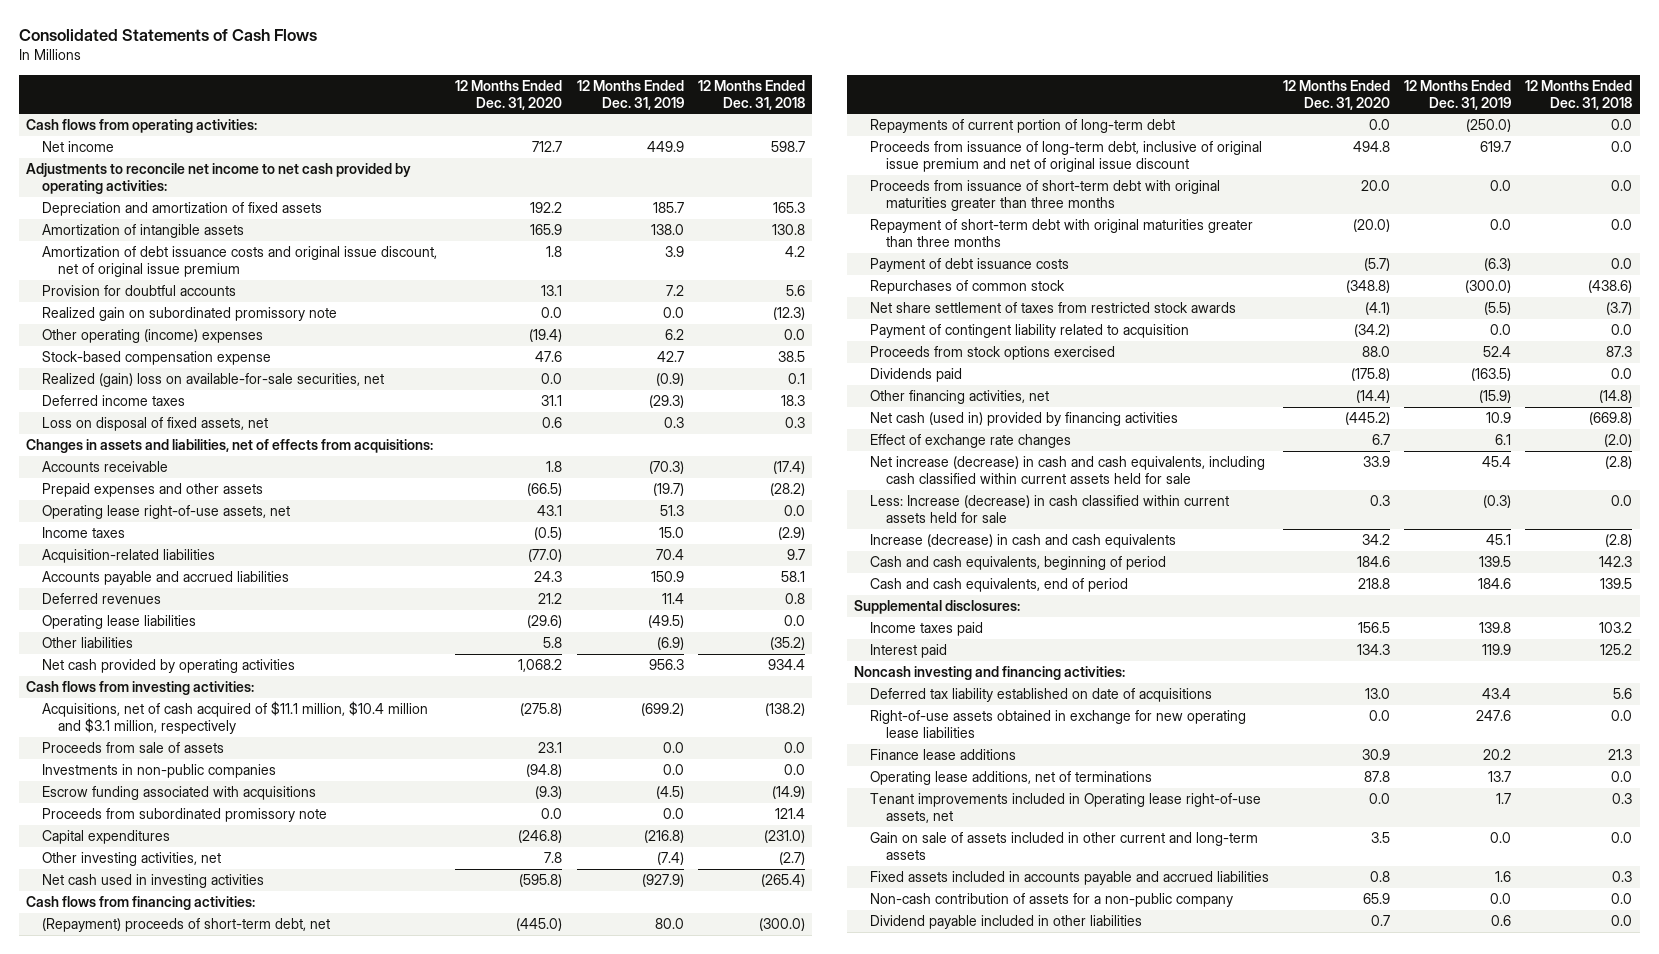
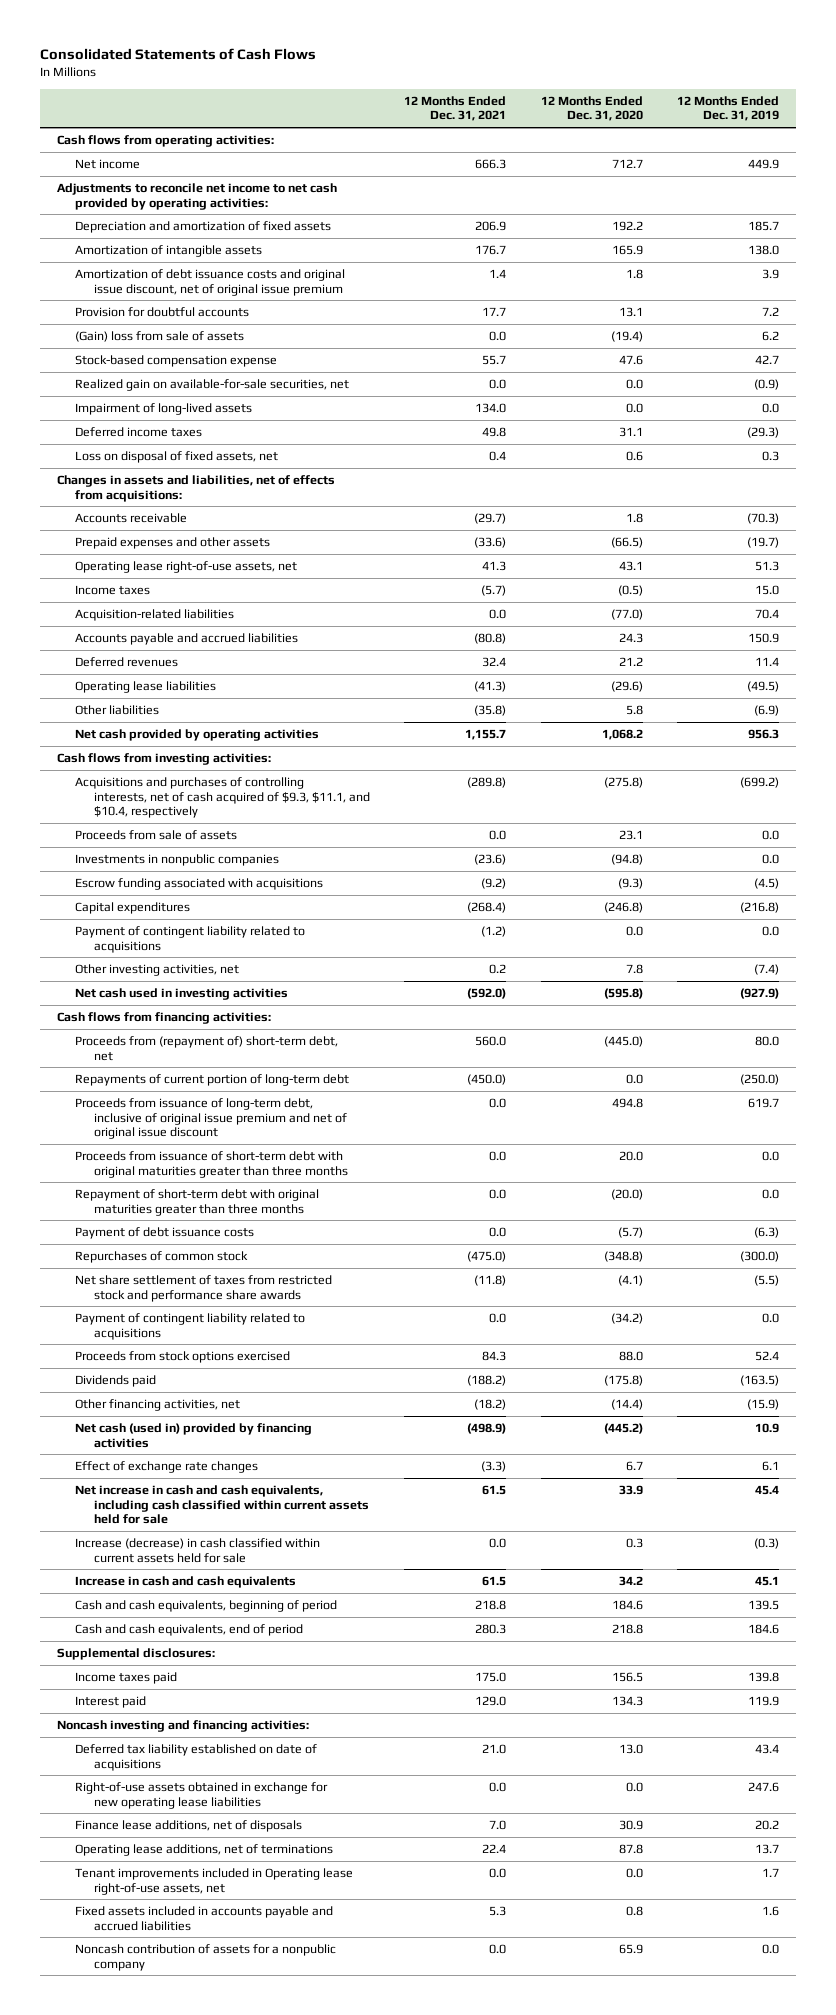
[697,79,805,110] 12 Months Ended Dec. 31, 2018 -> none
none -> [404,95,507,122] 12 Months Ended Dec. 31, 2021
[42,306,338,321] Realized gain on subordinated promissory note -> none
[42,328,264,343] Other operating (income) expenses -> [75,331,245,343] (Gain) loss from sale of assets
[42,372,385,387] Realized (gain) loss on available-for-sale securities, net -> [75,379,350,392] Realized gain on available-for-sale securities, net
none -> [75,403,253,416] Impairment of long-lived assets
[42,700,429,735] Acquisitions, net of cash acquired of $11.1 million, $10.4 million and $3.1 million, respectively -> [75,777,370,818] Acquisitions and purchases of controlling interests, net of cash acquired of $9.3, $11.1, and $10.4, respectively
[42,763,277,778] Investments in non-public companies -> [75,854,280,867] Investments in nonpublic companies
[42,807,328,822] Proceeds from subordinated promissory note -> none
none -> [75,926,306,953] Payment of contingent liability related to acquisitions
[42,917,331,932] (Repayment) proceeds of short-term debt, net -> [75,1036,339,1061] Proceeds from (repayment of) short-term debt, net
[869,301,1236,313] Net share settlement of taxes from restricted stock awards -> [75,1275,333,1302] Net share settlement of taxes from restricted stock and performance share awards
[869,323,1189,338] Payment of contingent liability related to acquisition -> [75,1313,306,1340] Payment of contingent liability related to acquisitions
[869,455,1265,485] Net increase (decrease) in cash and cash equivalents, including cash classified within current assets held for sale -> [75,1485,369,1524] Net increase in cash and cash equivalents, including cash classified within current assets held for sale
[869,494,1229,524] Less: Increase (decrease) in cash classified within current assets held for sale -> [75,1538,321,1563] Increase (decrease) in cash classified within current assets held for sale
[869,533,1176,548] Increase (decrease) in cash and cash equivalents -> [75,1576,297,1589] Increase in cash and cash equivalents
[869,748,1016,760] Finance lease additions -> [75,1820,303,1833] Finance lease additions, net of disposals
[869,831,1258,861] Gain on sale of assets included in other current and long-term assets -> none
[869,914,1142,929] Dividend payable included in other liabilities -> none
[869,892,1233,907] Non-cash contribution of assets for a non-public company -> [75,1944,337,1971] Noncash contribution of assets for a nonpublic company

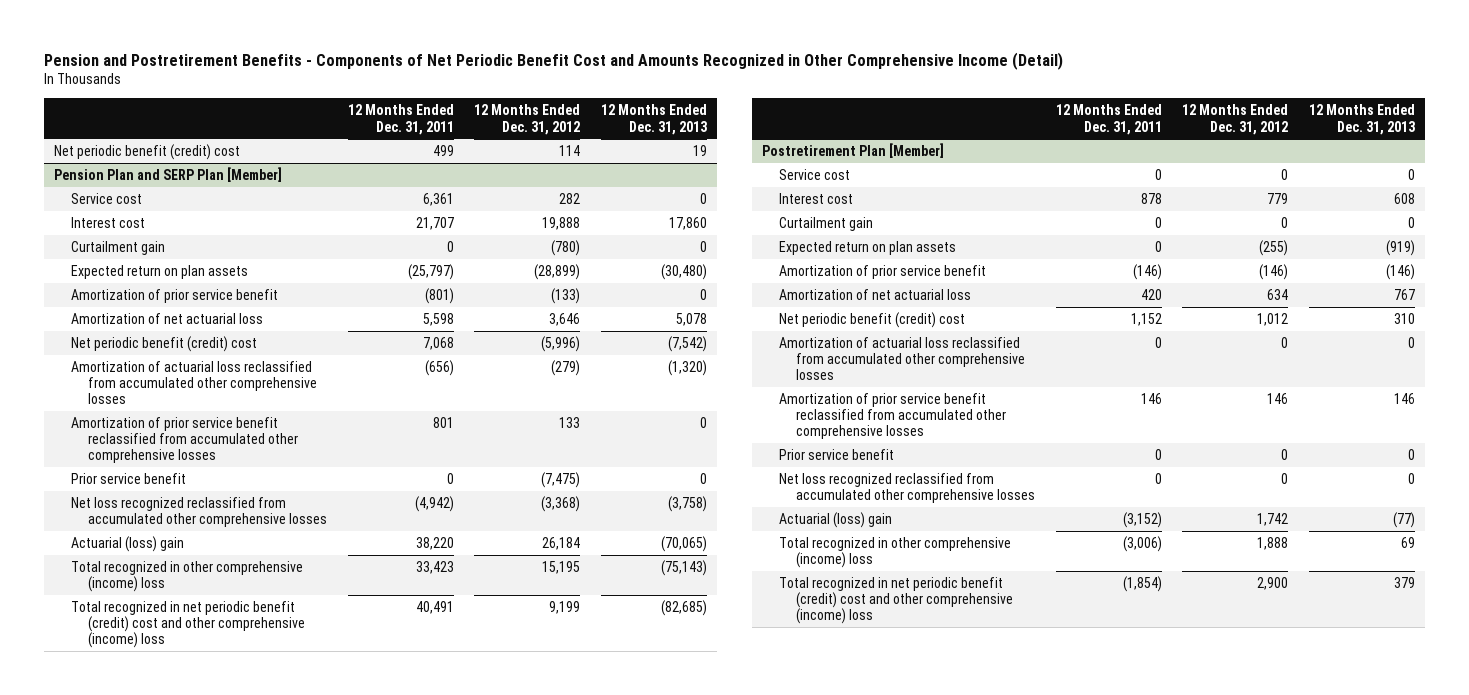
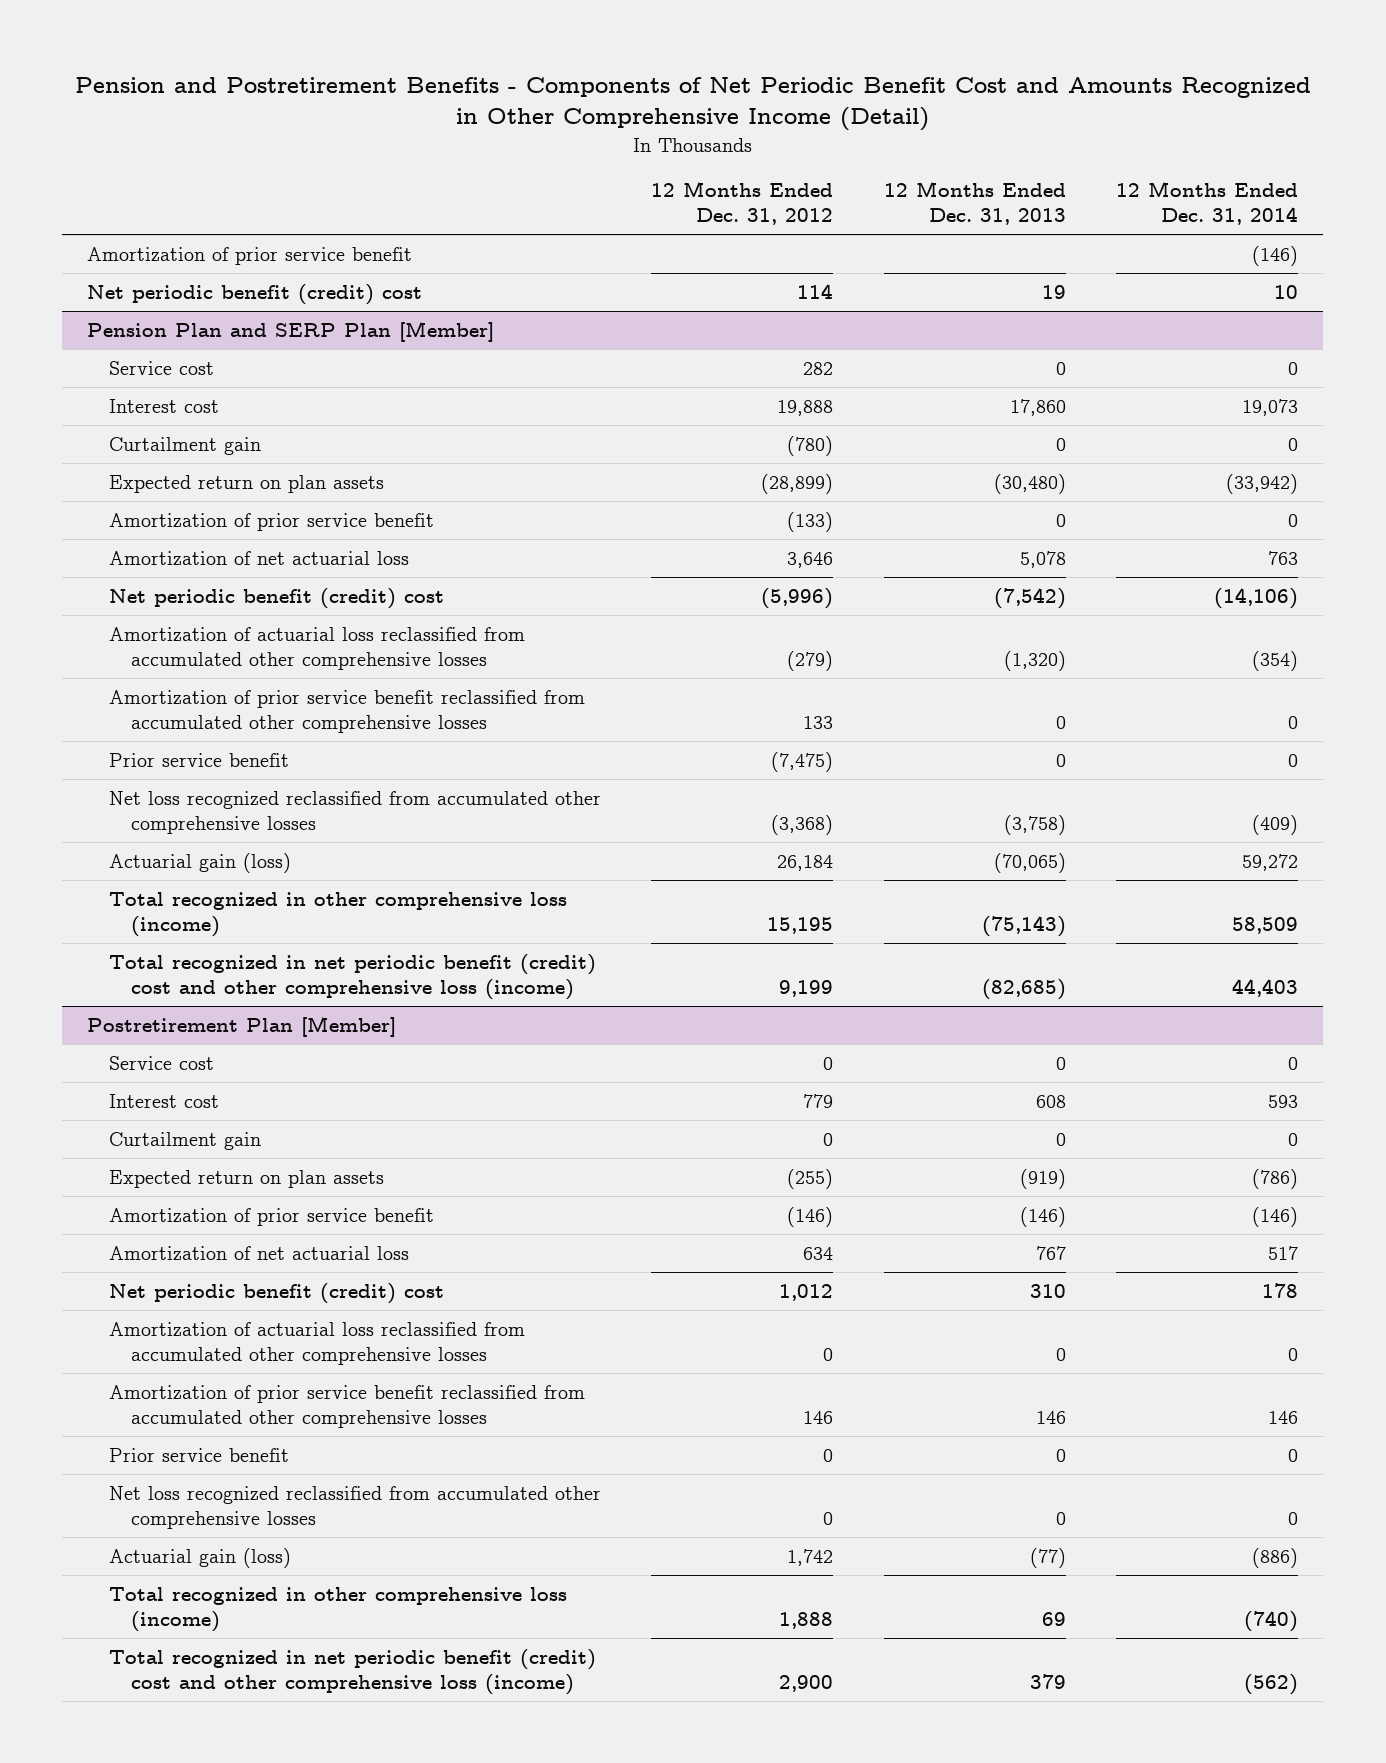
[347,104,454,135] 12 Months Ended Dec. 31, 2011 -> none
none -> [1116,181,1299,226] 12 Months Ended Dec. 31, 2014
none -> [87,246,413,265] Amortization of prior service benefit
[71,535,185,552] Actuarial (loss) gain -> [109,852,292,873] Actuarial gain (loss)
[71,560,304,593] Total recognized in other comprehensive (income) loss -> [109,891,568,937] Total recognized in other comprehensive loss (income)
[71,600,306,649] Total recognized in net periodic benefit (credit) cost and other comprehensive (income) loss -> [109,953,597,1000] Total recognized in net periodic benefit (credit) cost and other comprehensive loss (income)
[779,511,893,528] Actuarial (loss) gain -> [109,1547,292,1568] Actuarial gain (loss)
[779,536,1012,569] Total recognized in other comprehensive (income) loss -> [109,1586,568,1632] Total recognized in other comprehensive loss (income)
[779,576,1014,625] Total recognized in net periodic benefit (credit) cost and other comprehensive (income) loss -> [109,1648,597,1695] Total recognized in net periodic benefit (credit) cost and other comprehensive loss (income)

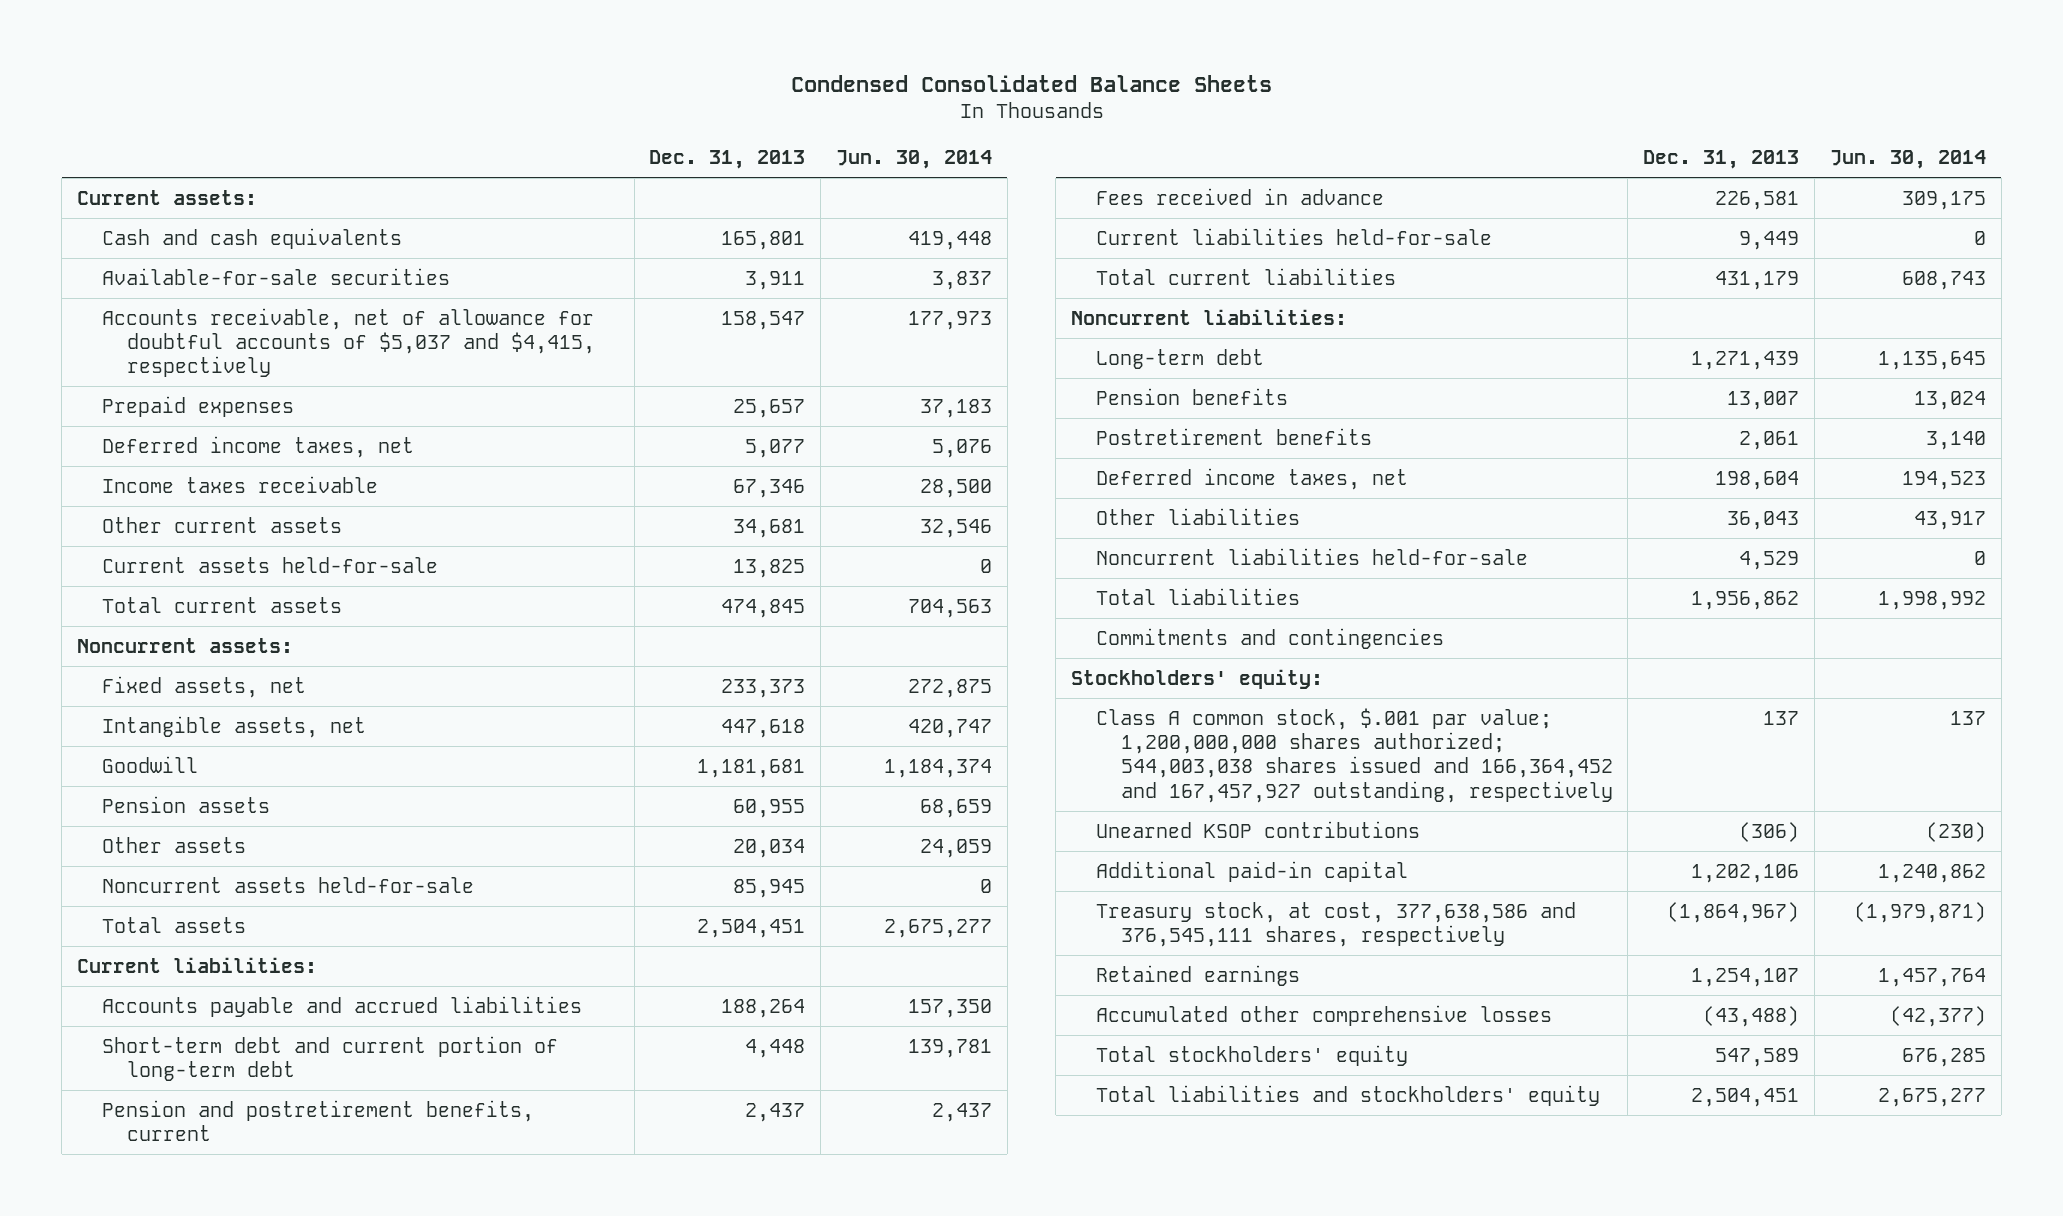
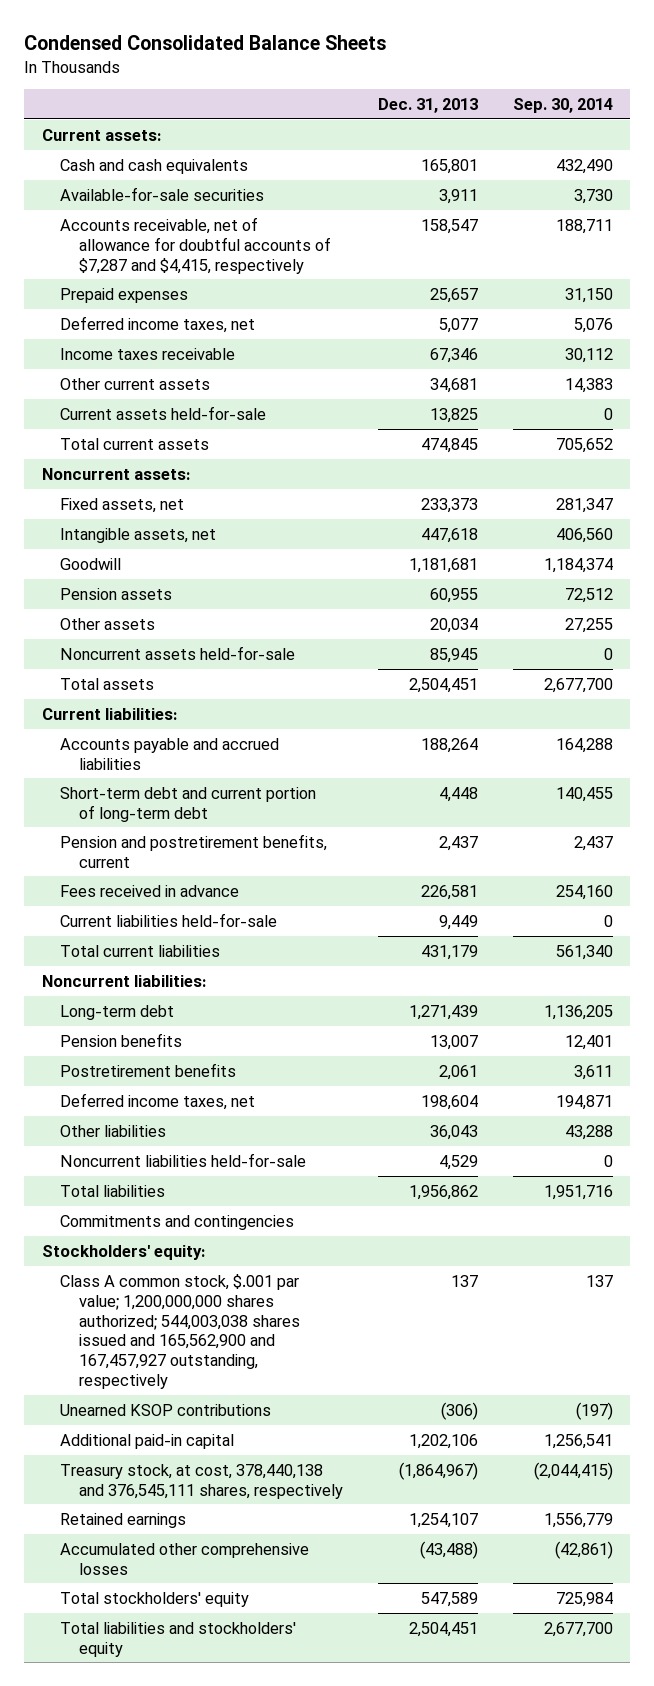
[836,149,993,169] Jun. 30, 2014 -> none
none -> [512,98,613,114] Sep. 30, 2014
[101,307,595,378] Accounts receivable, net of allowance for doubtful accounts of $5,037 and $4,415, respectively -> [60,216,331,274] Accounts receivable, net of allowance for doubtful accounts of $7,287 and $4,415, respectively
[1095,707,1613,803] Class A common stock, $.001 par value; 1,200,000,000 shares authorized; 544,003,038 shares issued and 166,364,452 and 167,457,927 outstanding, respectively -> [60,1273,300,1390] Class A common stock, $.001 par value; 1,200,000,000 shares authorized; 544,003,038 shares issued and 165,562,900 and 167,457,927 outstanding, respectively
[1095,901,1576,948] Treasury stock, at cost, 377,638,586 and 376,545,111 shares, respectively -> [60,1463,343,1499] Treasury stock, at cost, 378,440,138 and 376,545,111 shares, respectively

